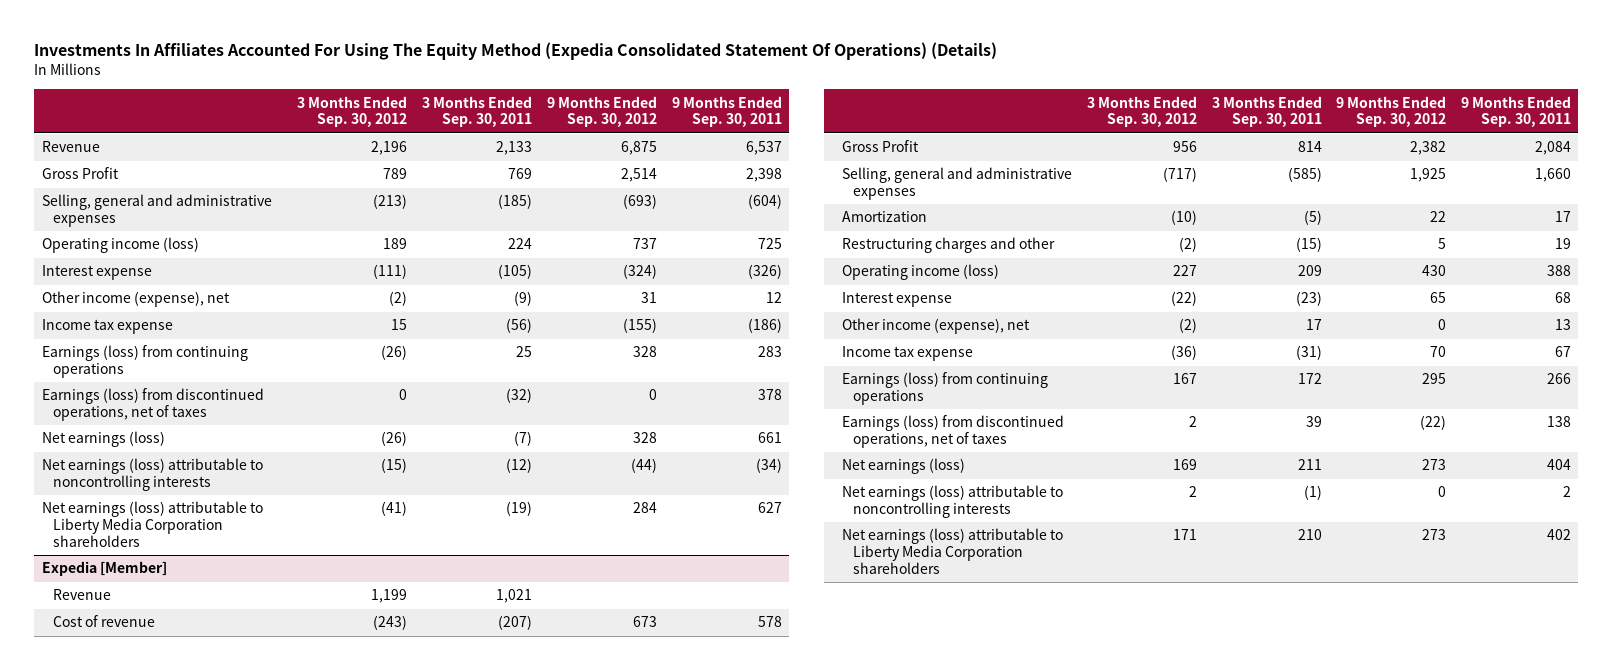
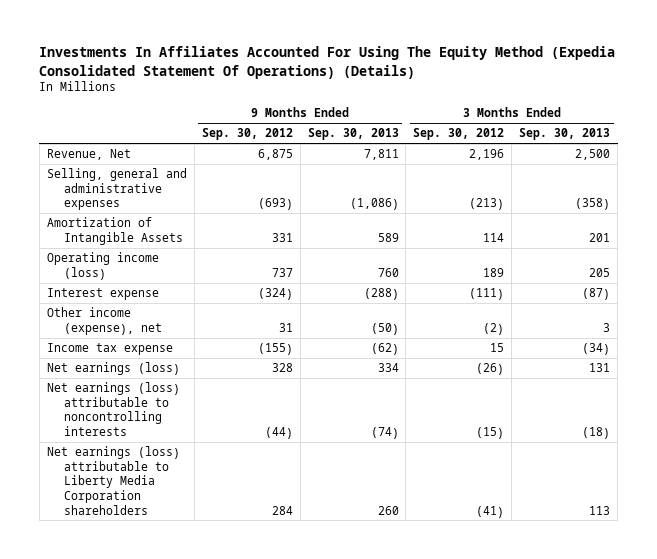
[422,95,533,128] 3 Months Ended Sep. 30, 2011 -> none
[671,95,782,128] 9 Months Ended Sep. 30, 2011 -> none
none -> [307,128,399,141] Sep. 30, 2013
none -> [519,128,611,141] Sep. 30, 2013
[41,167,119,180] Gross Profit -> none
[41,141,100,153] Revenue -> [46,149,131,161] Revenue, Net
none -> [46,217,184,245] Amortization of Intangible Assets
[41,345,248,379] Earnings (loss) from continuing operations -> none
[41,388,264,422] Earnings (loss) from discontinued operations, net of taxes -> none
[41,561,167,577] Expedia [Member] -> none
[52,589,111,601] Revenue -> none
[52,615,155,628] Cost of revenue -> none
[842,140,920,153] Gross Profit -> none
[842,167,1073,201] Selling, general and administrative expenses -> none
[842,211,928,223] Amortization -> none
[842,237,1056,254] Restructuring charges and other -> none
[842,264,1000,281] Operating income (loss) -> none
[842,292,953,308] Interest expense -> none
[842,318,1031,335] Other income (expense), net -> none
[842,346,974,362] Income tax expense -> none
[842,372,1049,406] Earnings (loss) from continuing operations -> none
[842,415,1065,449] Earnings (loss) from discontinued operations, net of taxes -> none
[842,458,966,475] Net earnings (loss) -> none
[842,485,1064,519] Net earnings (loss) attributable to noncontrolling interests -> none
[842,528,1064,574] Net earnings (loss) attributable to Liberty Media Corporation shareholders -> none

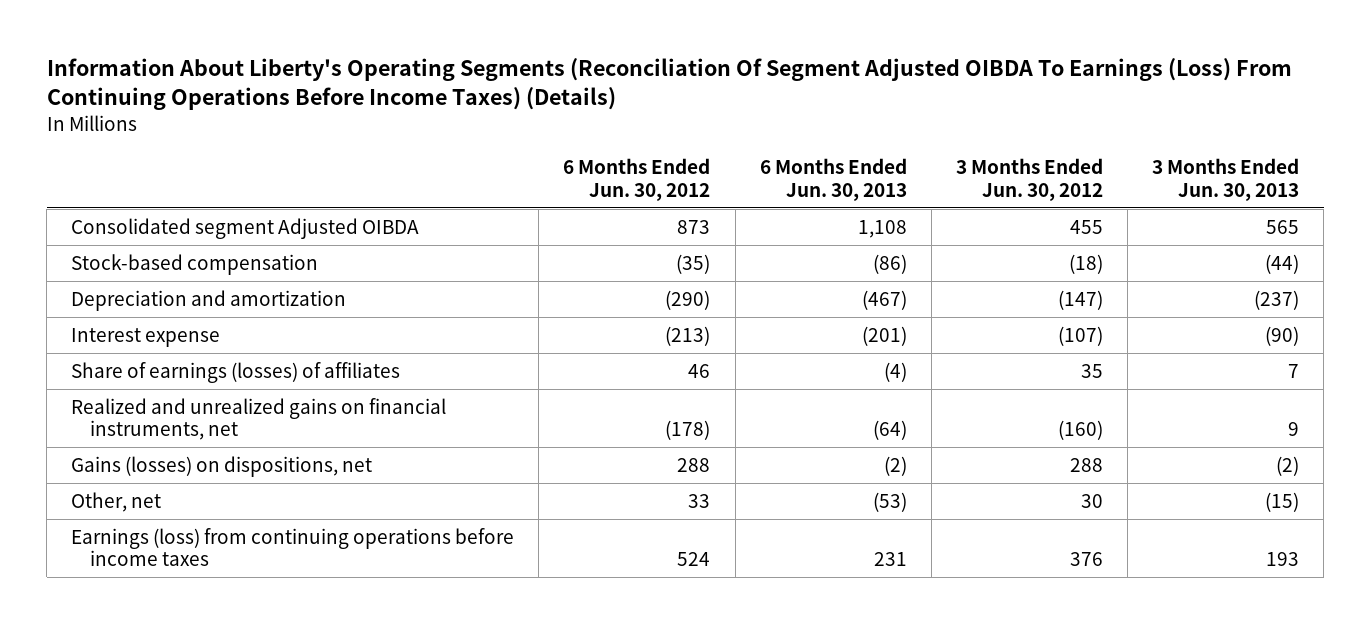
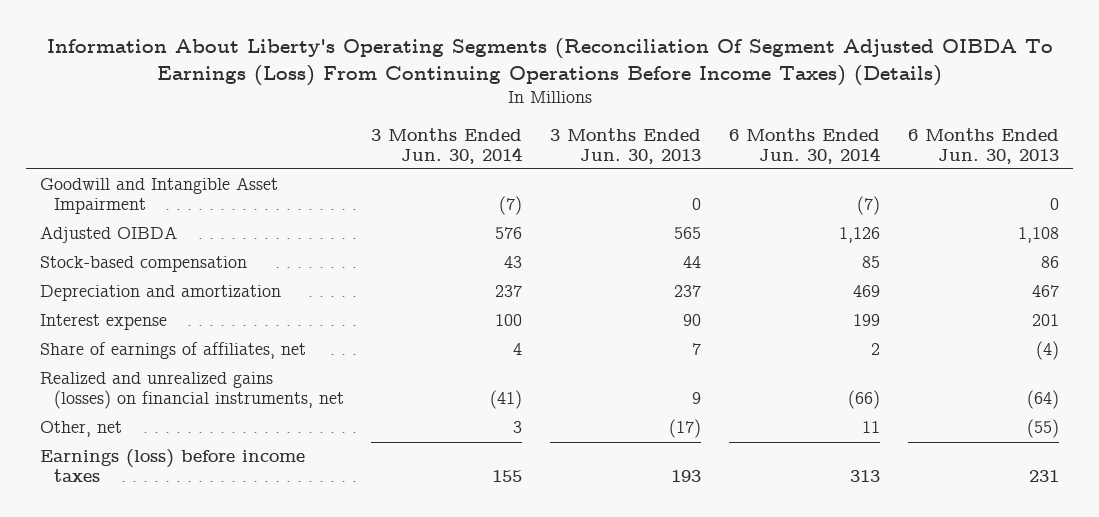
[563,158,711,201] 6 Months Ended Jun. 30, 2012 -> none
[955,158,1103,201] 3 Months Ended Jun. 30, 2012 -> none
none -> [371,127,523,164] 3 Months Ended Jun. 30, 2014
none -> [729,127,881,164] 6 Months Ended Jun. 30, 2014
[71,455,373,477] Gains (losses) on dispositions, net -> none
none -> [39,177,278,215] Goodwill and Intangible Asset Impairment
[71,217,420,239] Consolidated segment Adjusted OIBDA -> [39,226,177,244] Adjusted OIBDA
[872,253,907,274] (86) -> [1041,256,1060,269] 86
[1264,253,1299,274] (44) -> [683,256,702,269] 44
[861,289,907,310] (467) -> [1032,285,1060,298] 467
[1253,289,1299,310] (237) -> [674,285,702,298] 237
[861,325,907,346] (201) -> [1032,314,1060,327] 201
[1264,325,1299,346] (90) -> [683,314,702,327] 90
[71,361,401,383] Share of earnings (losses) of affiliates -> [39,342,306,360] Share of earnings of affiliates, net
[71,397,447,441] Realized and unrealized gains on financial instruments, net -> [39,372,344,410] Realized and unrealized gains (losses) on financial instruments, net
[872,491,907,512] (53) -> [1027,419,1060,439] (55)
[1264,491,1299,512] (15) -> [669,419,702,439] (17)
[71,527,515,567] Earnings (loss) from continuing operations before income taxes -> [39,449,305,483] Earnings (loss) before income taxes

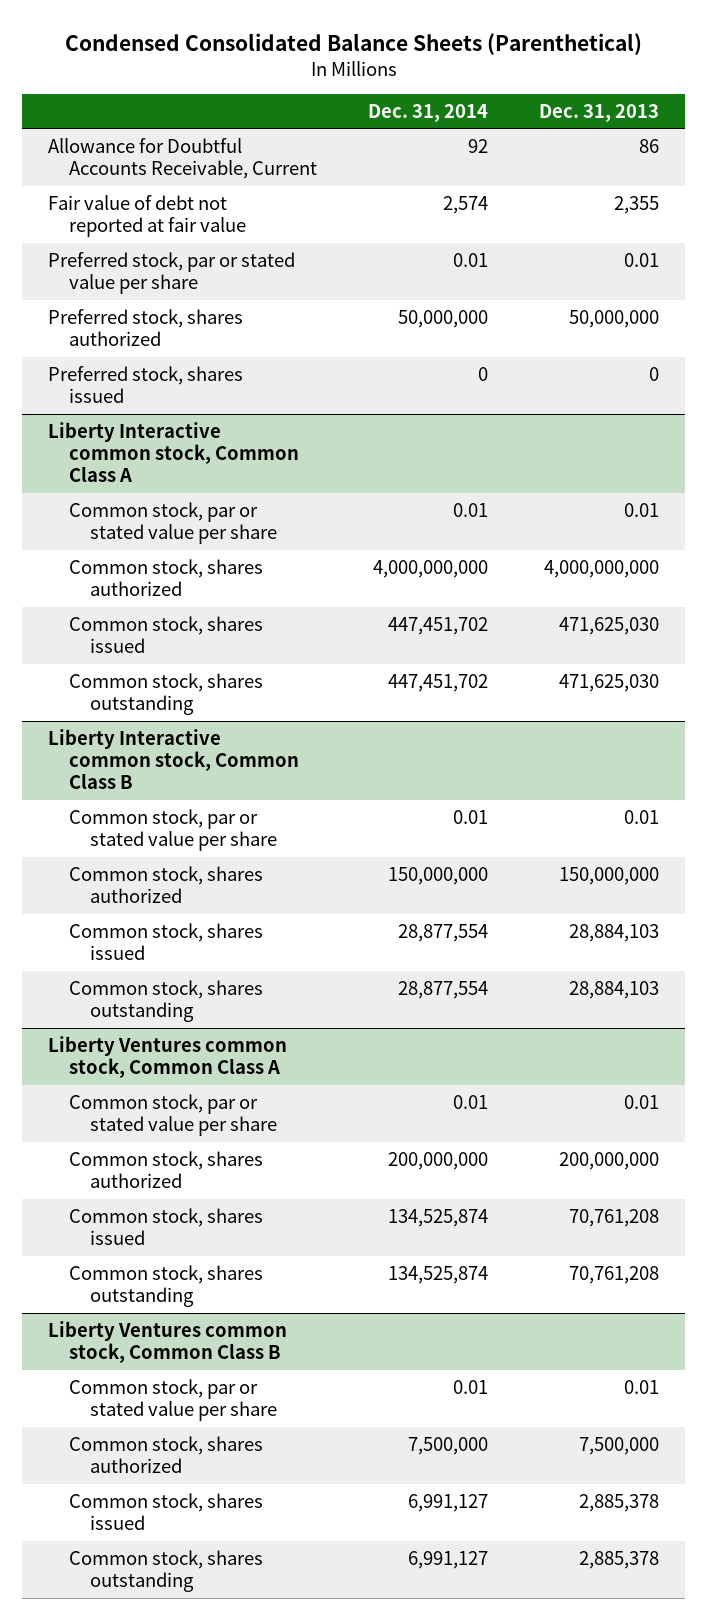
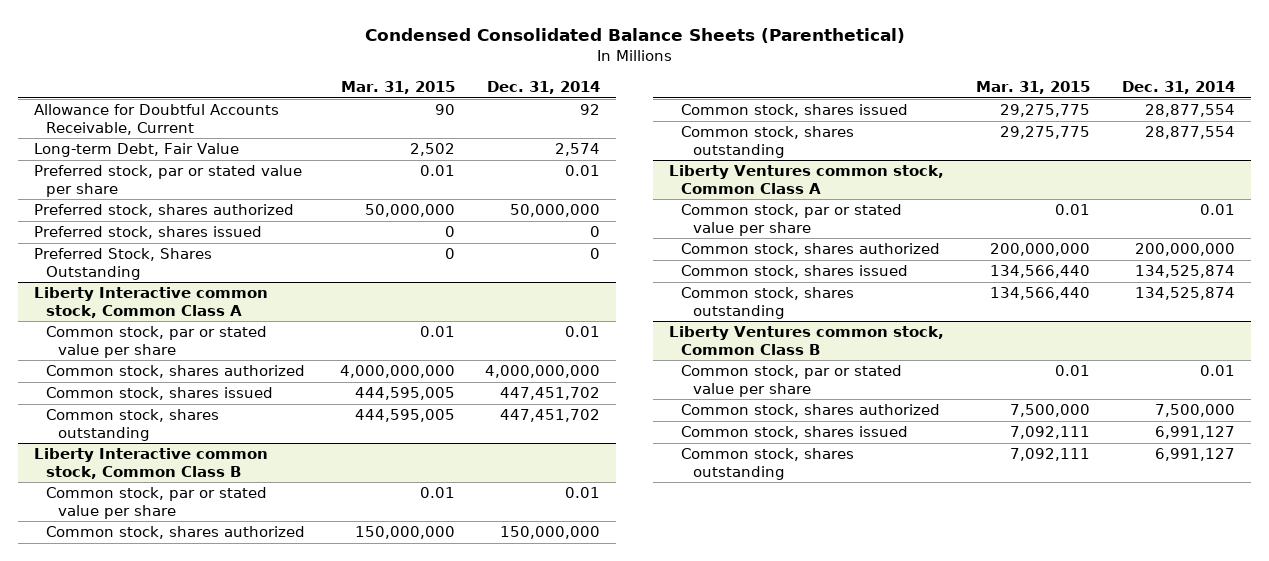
[539,103,660,122] Dec. 31, 2013 -> none
none -> [340,81,455,95] Mar. 31, 2015
[47,194,247,238] Fair value of debt not reported at fair value -> [33,143,239,158] Long-term Debt, Fair Value
none -> [33,248,212,280] Preferred Stock, Shares Outstanding

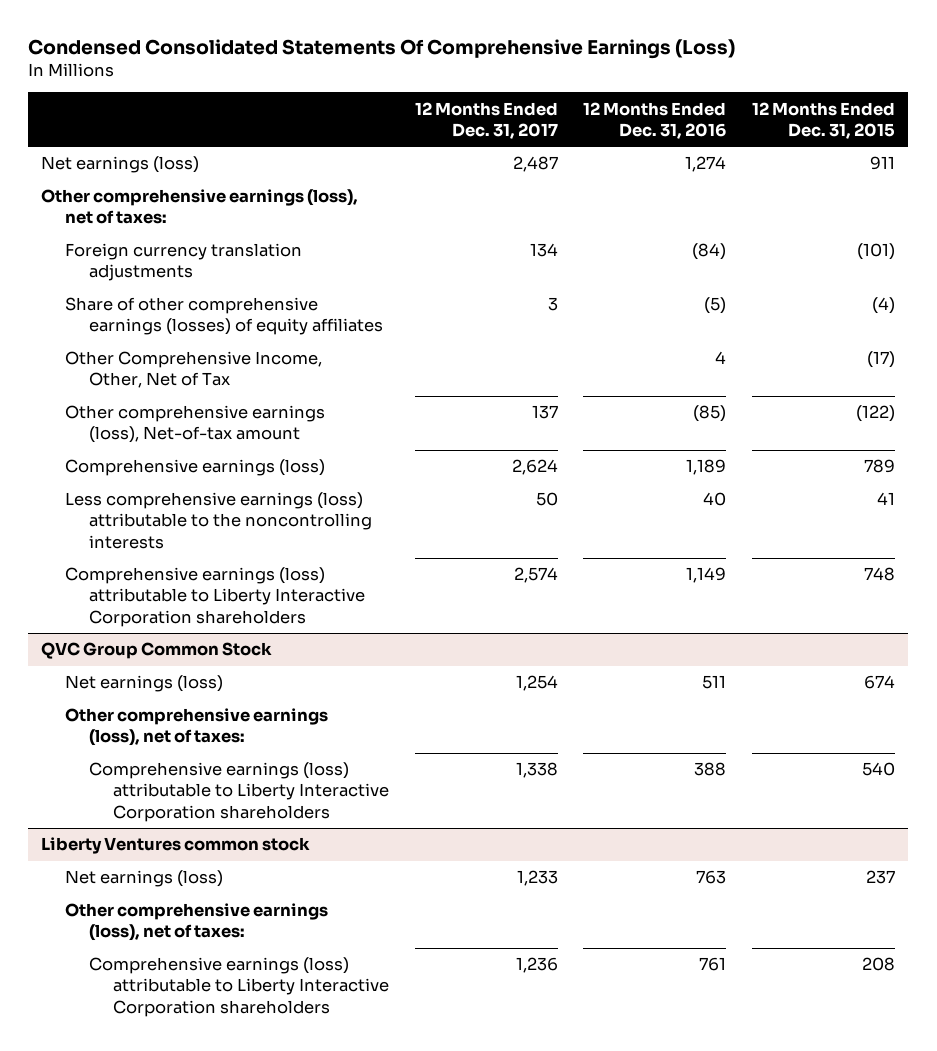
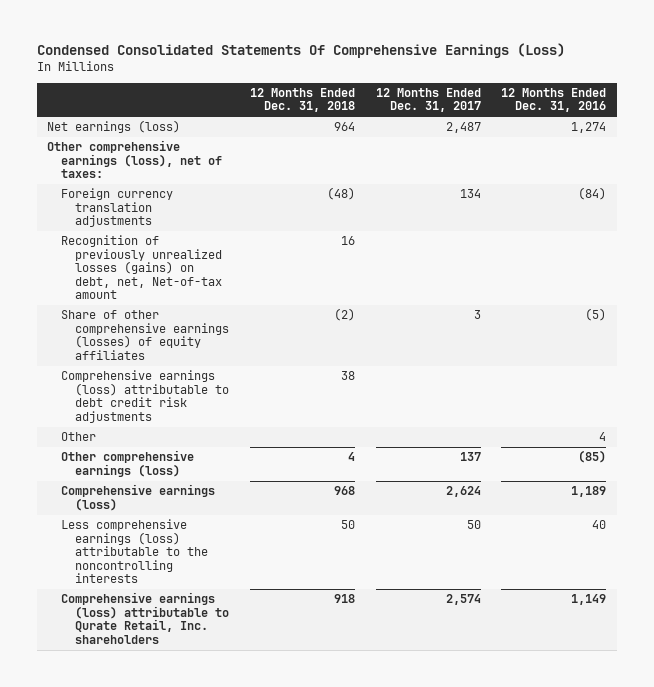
[752,101,896,139] 12 Months Ended Dec. 31, 2015 -> none
none -> [250,87,356,113] 12 Months Ended Dec. 31, 2018
none -> [61,235,223,300] Recognition of previously unrealized losses (gains) on debt, net, Net-of-tax amount
none -> [61,370,230,423] Comprehensive earnings (loss) attributable to debt credit risk adjustments
[65,351,323,389] Other Comprehensive Income, Other, Net of Tax -> [61,432,97,442] Other
[65,405,326,444] Other comprehensive earnings (loss), Net-of-tax amount -> [61,450,195,477] Other comprehensive earnings (loss)
[41,642,273,660] QVC Group Common Stock -> none
[65,675,224,693] Net earnings (loss) -> none
[65,708,329,747] Other comprehensive earnings (loss), net of taxes: -> none
[89,762,389,822] Comprehensive earnings (loss) attributable to Liberty Interactive Corporation shareholders -> none
[41,837,311,855] Liberty Ventures common stock -> none
[65,870,224,888] Net earnings (loss) -> none
[65,903,329,942] Other comprehensive earnings (loss), net of taxes: -> none
[89,957,389,1017] Comprehensive earnings (loss) attributable to Liberty Interactive Corporation shareholders -> none
[65,567,366,627] Comprehensive earnings (loss) attributable to Liberty Interactive Corporation shareholders -> [61,592,230,644] Comprehensive earnings (loss) attributable to Qurate Retail, Inc. shareholders

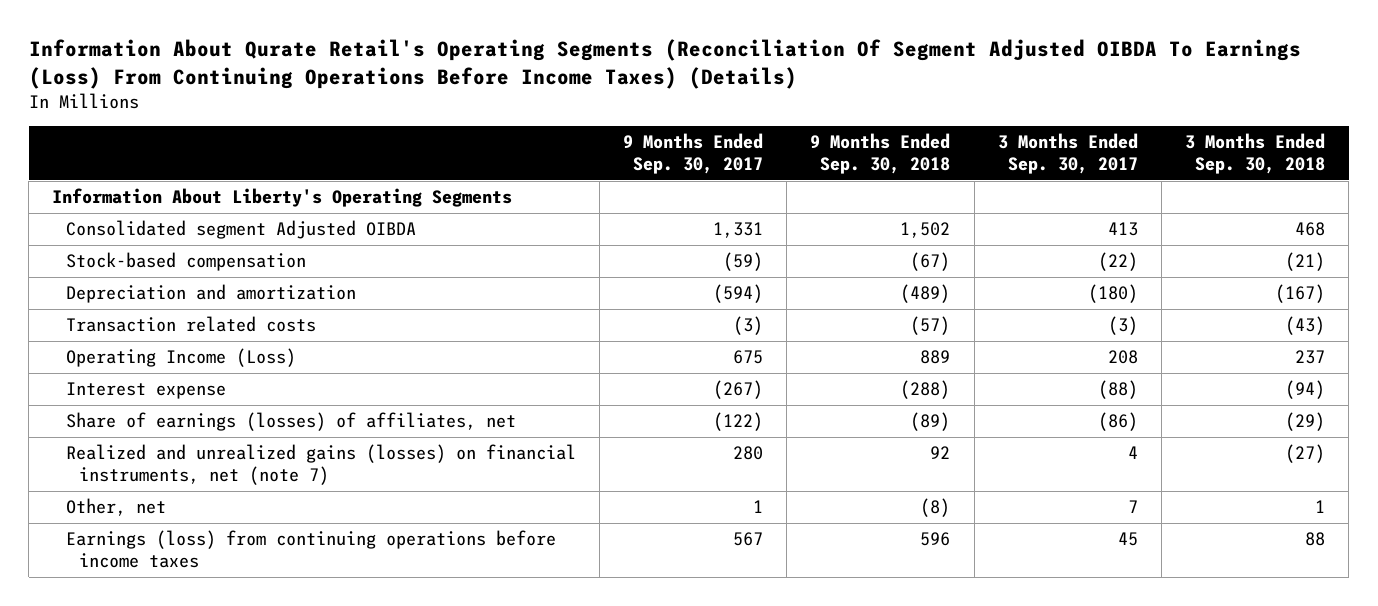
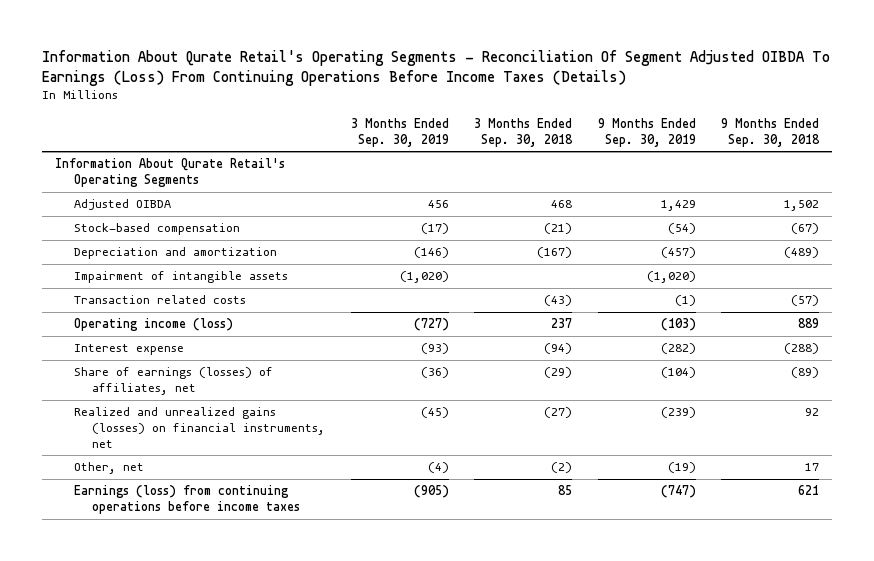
[28,39,1301,89] Information About Qurate Retail's Operating Segments (Reconciliation Of Segment Adjusted OIBDA To Earnings (Loss) From Continuing Operations Before Income Taxes) (Details) -> [42,50,831,86] Information About Qurate Retail's Operating Segments - Reconciliation Of Segment Adjusted OIBDA To Earnings (Loss) From Continuing Operations Before Income Taxes (Details)
[623,132,764,174] 9 Months Ended Sep. 30, 2017 -> none
[997,132,1138,174] 3 Months Ended Sep. 30, 2017 -> none
none -> [350,118,449,147] 3 Months Ended Sep. 30, 2019
none -> [597,118,696,147] 9 Months Ended Sep. 30, 2019
[52,188,513,208] Information About Liberty's Operating Segments -> [55,158,286,188] Information About Qurate Retail's Operating Segments
[65,220,416,240] Consolidated segment Adjusted OIBDA -> [73,199,171,211] Adjusted OIBDA
none -> [73,271,288,284] Impairment of intangible assets
[65,348,296,368] Operating Income (Loss) -> [73,318,233,332] Operating income (loss)
[65,444,576,486] Realized and unrealized gains (losses) on financial instruments, net (note 7) -> [73,407,326,448] Realized and unrealized gains (losses) on financial instruments, net
[920,498,951,518] (8) -> [805,463,820,472] 17
[1315,500,1326,514] 1 -> [551,462,573,474] (2)
[920,532,951,547] 596 -> [798,485,820,496] 621
[1305,532,1326,547] 88 -> [558,485,573,496] 85

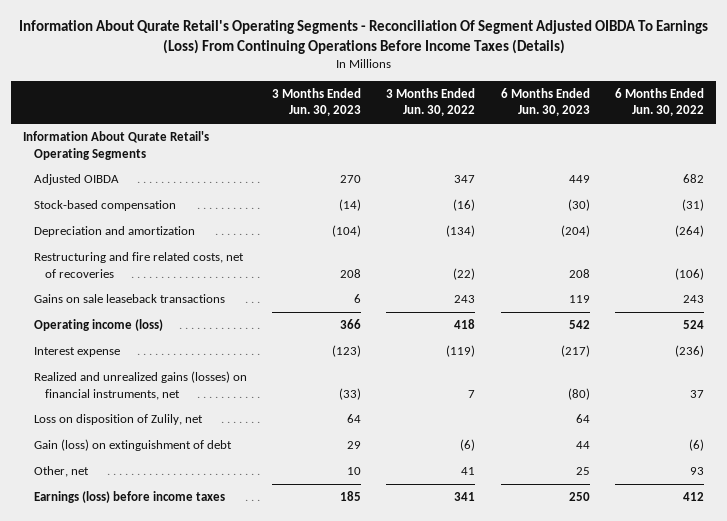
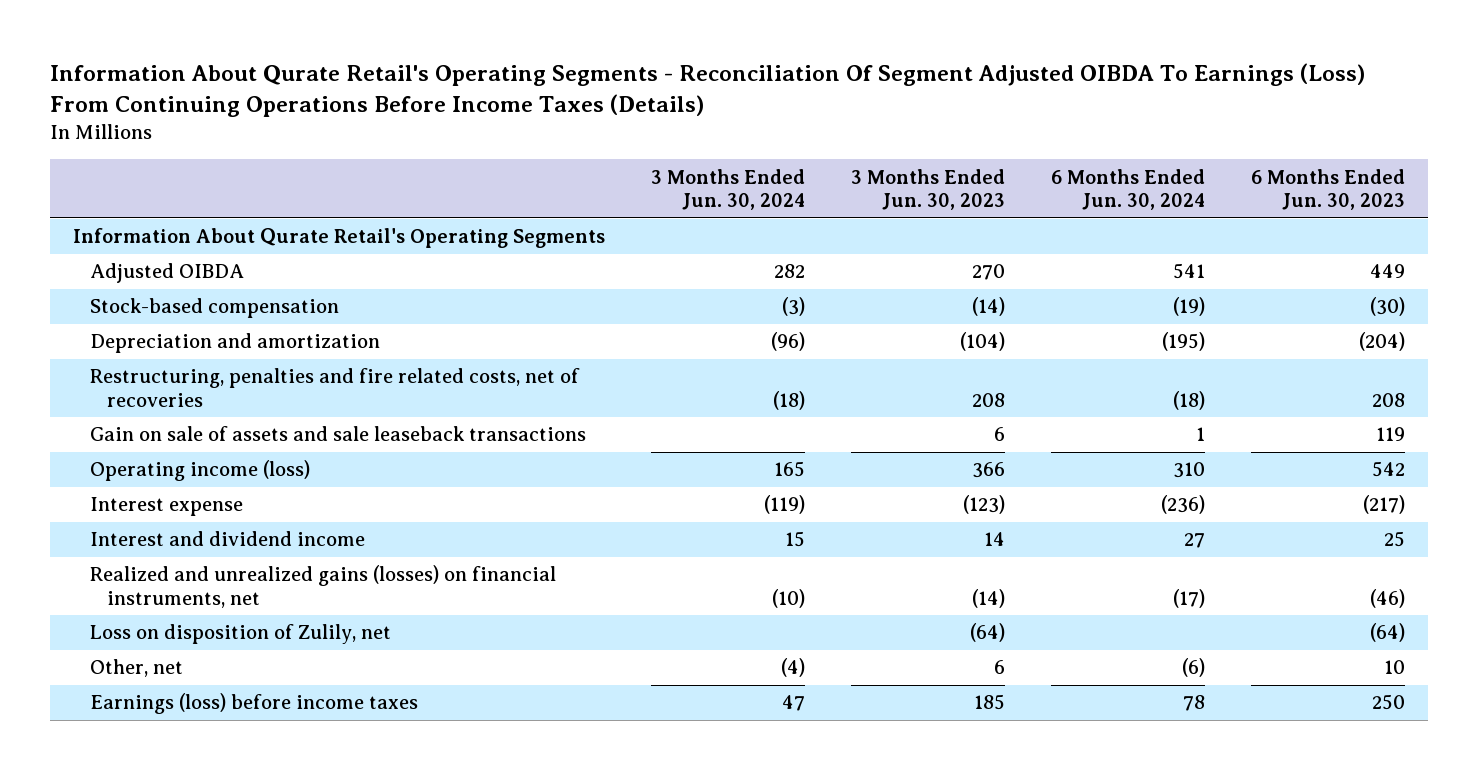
[386,87,476,117] 3 Months Ended Jun. 30, 2022 -> none
[614,87,704,117] 6 Months Ended Jun. 30, 2022 -> none
none -> [650,168,805,210] 3 Months Ended Jun. 30, 2024
none -> [1050,168,1205,210] 6 Months Ended Jun. 30, 2024
[33,252,244,278] Restructuring and fire related costs, net of recoveries -> [90,368,581,407] Restructuring, penalties and fire related costs, net of recoveries
[33,294,225,304] Gains on sale leaseback transactions -> [90,426,587,442] Gain on sale of assets and sale leaseback transactions
[33,439,232,452] Gain (loss) on extinguishment of debt -> none
none -> [90,531,366,547] Interest and dividend income
[339,387,362,400] (33) -> [971,588,1005,608] (14)
[567,387,590,400] (80) -> [1369,588,1405,608] (46)
[347,414,362,424] 64 -> [969,623,1005,643] (64)
[575,414,590,424] 64 -> [1369,623,1405,643] (64)
[347,467,362,476] 10 -> [993,660,1005,675] 6
[575,467,590,476] 25 -> [1383,660,1405,675] 10

